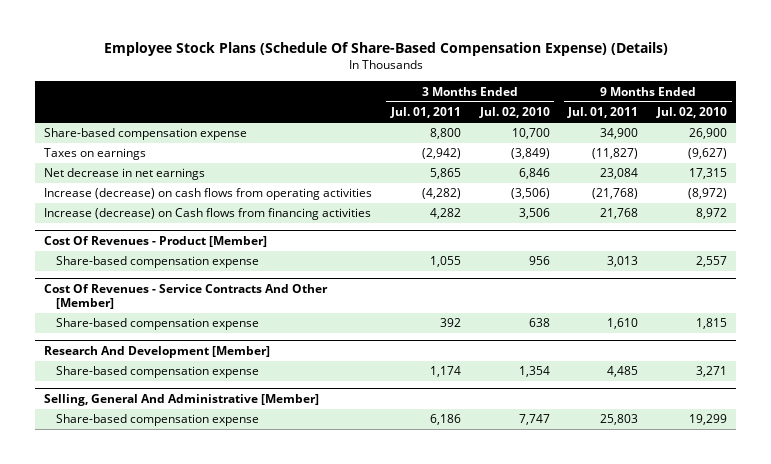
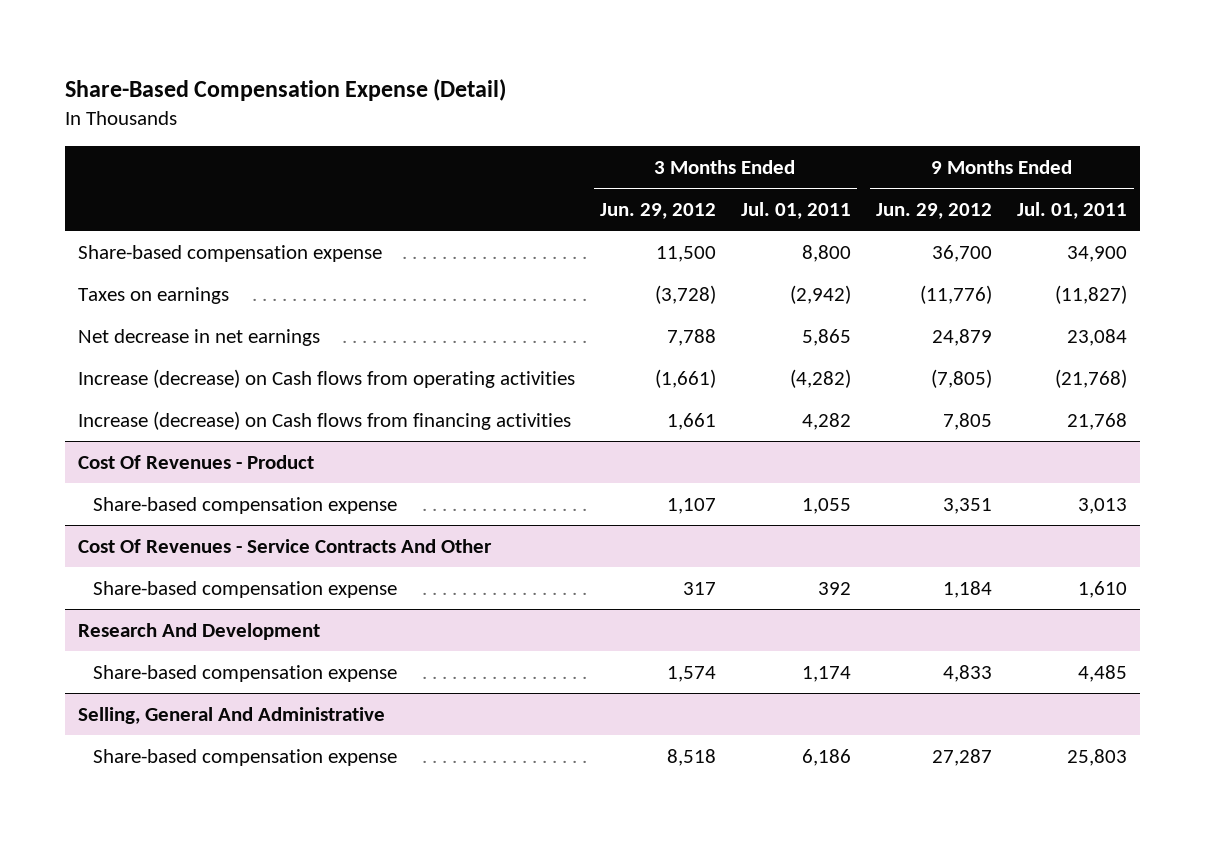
[103,42,668,57] Employee Stock Plans (Schedule Of Share-Based Compensation Expense) (Details) -> [65,79,507,102] Share-Based Compensation Expense (Detail)
[478,107,550,119] Jul. 02, 2010 -> none
[655,107,727,119] Jul. 02, 2010 -> none
none -> [599,202,716,219] Jun. 29, 2012
none -> [876,202,993,219] Jun. 29, 2012
[44,188,373,201] Increase (decrease) on cash flows from operating activities -> [77,368,575,388] Increase (decrease) on Cash flows from operating activities
[44,235,268,247] Cost Of Revenues - Product [Member] -> [77,454,314,469] Cost Of Revenues - Product
[44,283,329,310] Cost Of Revenues - Service Contracts And Other [Member] -> [77,538,492,553] Cost Of Revenues - Service Contracts And Other
[44,345,271,358] Research And Development [Member] -> [77,622,320,640] Research And Development
[44,393,320,406] Selling, General And Administrative [Member] -> [77,706,385,724] Selling, General And Administrative

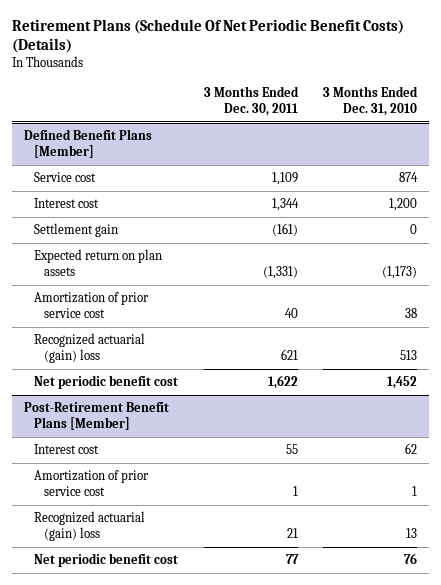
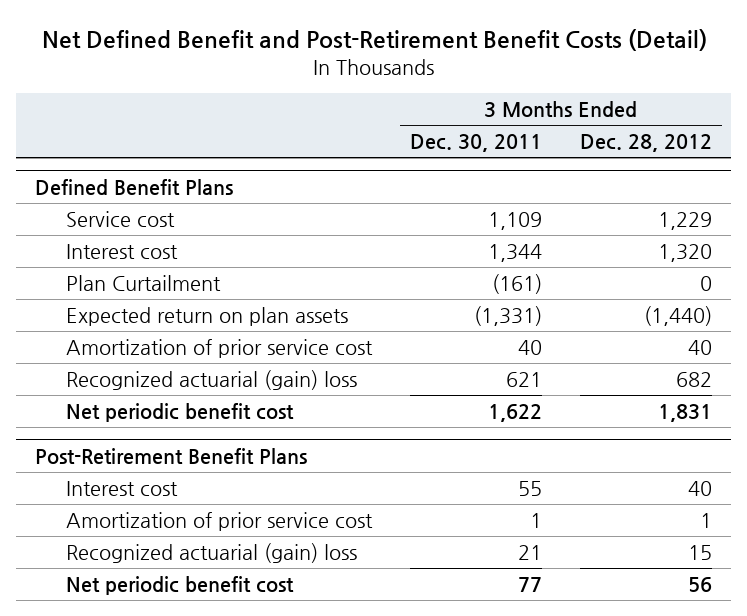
[11,18,404,54] Retirement Plans (Schedule Of Net Periodic Benefit Costs) (Details) -> [41,28,707,51] Net Defined Benefit and Post-Retirement Benefit Costs (Detail)
[322,86,418,117] 3 Months Ended Dec. 31, 2010 -> none
none -> [580,134,713,153] Dec. 28, 2012
[24,129,153,159] Defined Benefit Plans [Member] -> [35,178,234,195] Defined Benefit Plans
[34,223,119,238] Settlement gain -> [65,274,221,291] Plan Curtailment
[24,402,170,431] Post-Retirement Benefit Plans [Member] -> [35,447,308,464] Post-Retirement Benefit Plans

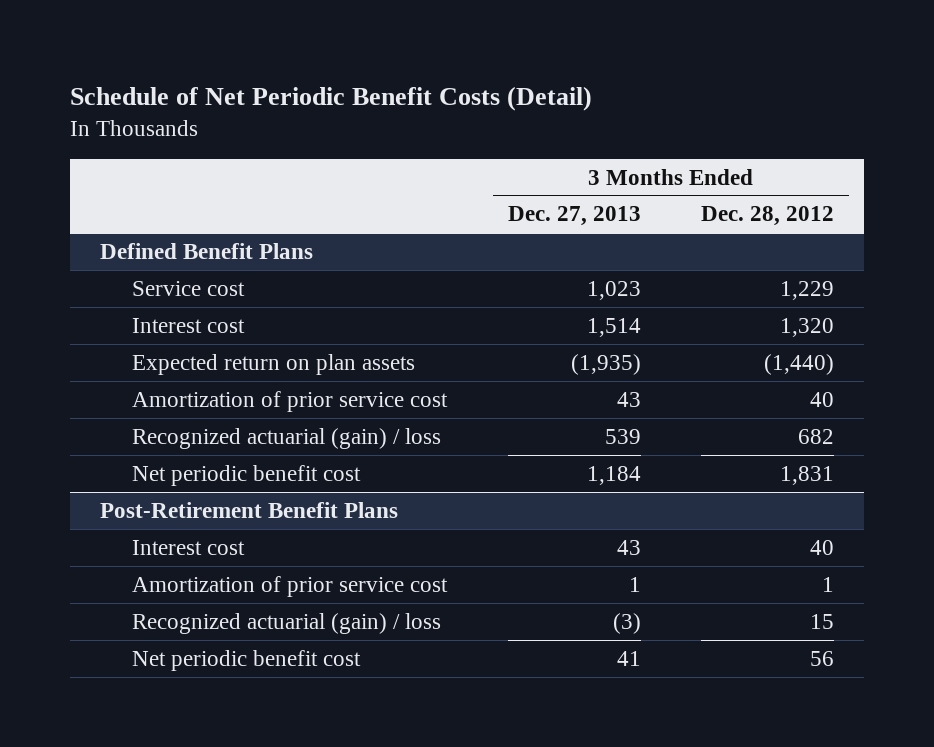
[41,28,707,51] Net Defined Benefit and Post-Retirement Benefit Costs (Detail) -> [69,86,592,112] Schedule of Net Periodic Benefit Costs (Detail)
[410,134,543,153] Dec. 30, 2011 -> none
none -> [507,206,641,227] Dec. 27, 2013
[65,274,221,291] Plan Curtailment -> none
[65,369,357,390] Recognized actuarial (gain) loss -> [132,427,442,449] Recognized actuarial (gain) / loss
[65,542,357,563] Recognized actuarial (gain) loss -> [132,612,442,634] Recognized actuarial (gain) / loss

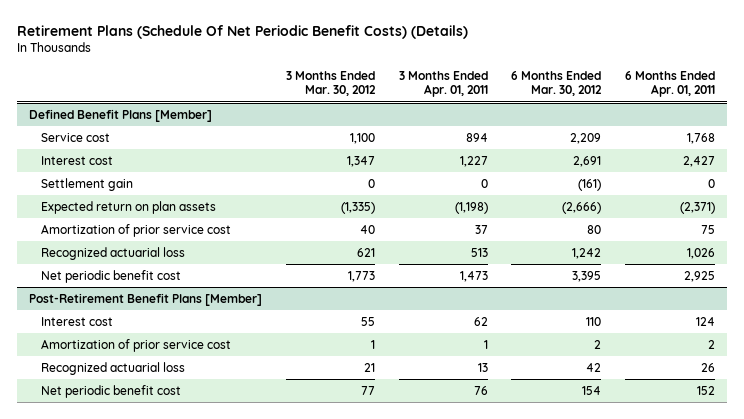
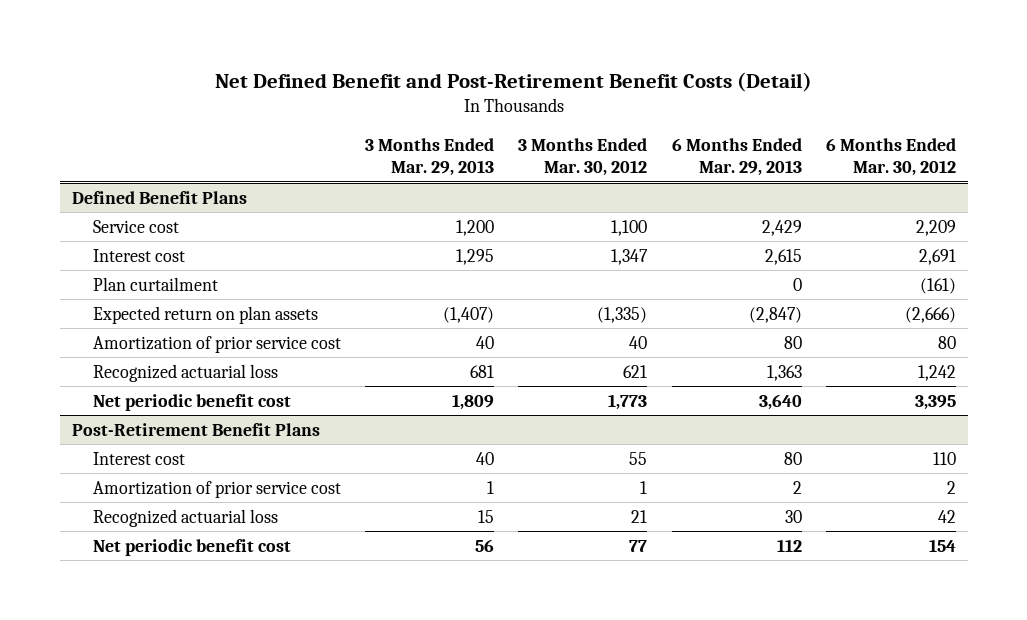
[17,24,469,39] Retirement Plans (Schedule Of Net Periodic Benefit Costs) (Details) -> [214,71,812,92] Net Defined Benefit and Post-Retirement Benefit Costs (Detail)
[398,71,488,98] 3 Months Ended Apr. 01, 2011 -> none
[625,71,716,98] 6 Months Ended Apr. 01, 2011 -> none
none -> [365,138,495,177] 3 Months Ended Mar. 29, 2013
none -> [671,138,802,177] 6 Months Ended Mar. 29, 2013
[29,108,213,122] Defined Benefit Plans [Member] -> [71,190,247,204] Defined Benefit Plans
[41,177,134,191] Settlement gain -> none
none -> [92,276,218,291] Plan curtailment
[29,292,263,306] Post-Retirement Benefit Plans [Member] -> [71,422,320,436] Post-Retirement Benefit Plans

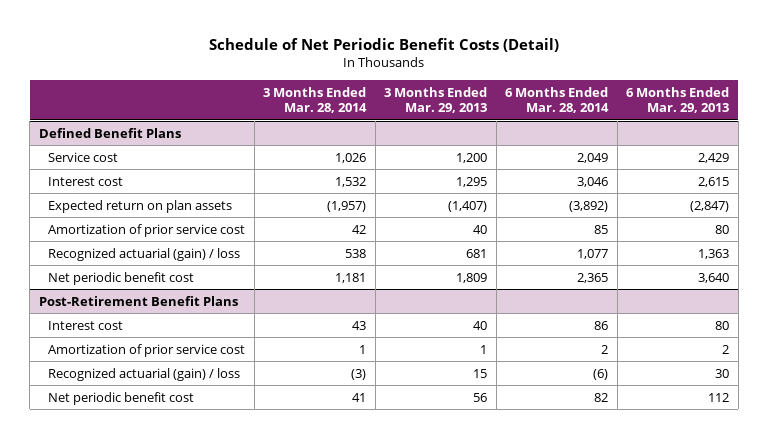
[214,71,812,92] Net Defined Benefit and Post-Retirement Benefit Costs (Detail) -> [209,37,560,52] Schedule of Net Periodic Benefit Costs (Detail)
[518,138,648,177] 3 Months Ended Mar. 30, 2012 -> none
[825,138,956,177] 6 Months Ended Mar. 30, 2012 -> none
none -> [263,86,368,114] 3 Months Ended Mar. 28, 2014
none -> [505,86,610,114] 6 Months Ended Mar. 28, 2014
[92,276,218,291] Plan curtailment -> none
[92,363,278,382] Recognized actuarial loss -> [48,247,241,261] Recognized actuarial (gain) / loss
[92,508,278,527] Recognized actuarial loss -> [48,367,241,381] Recognized actuarial (gain) / loss

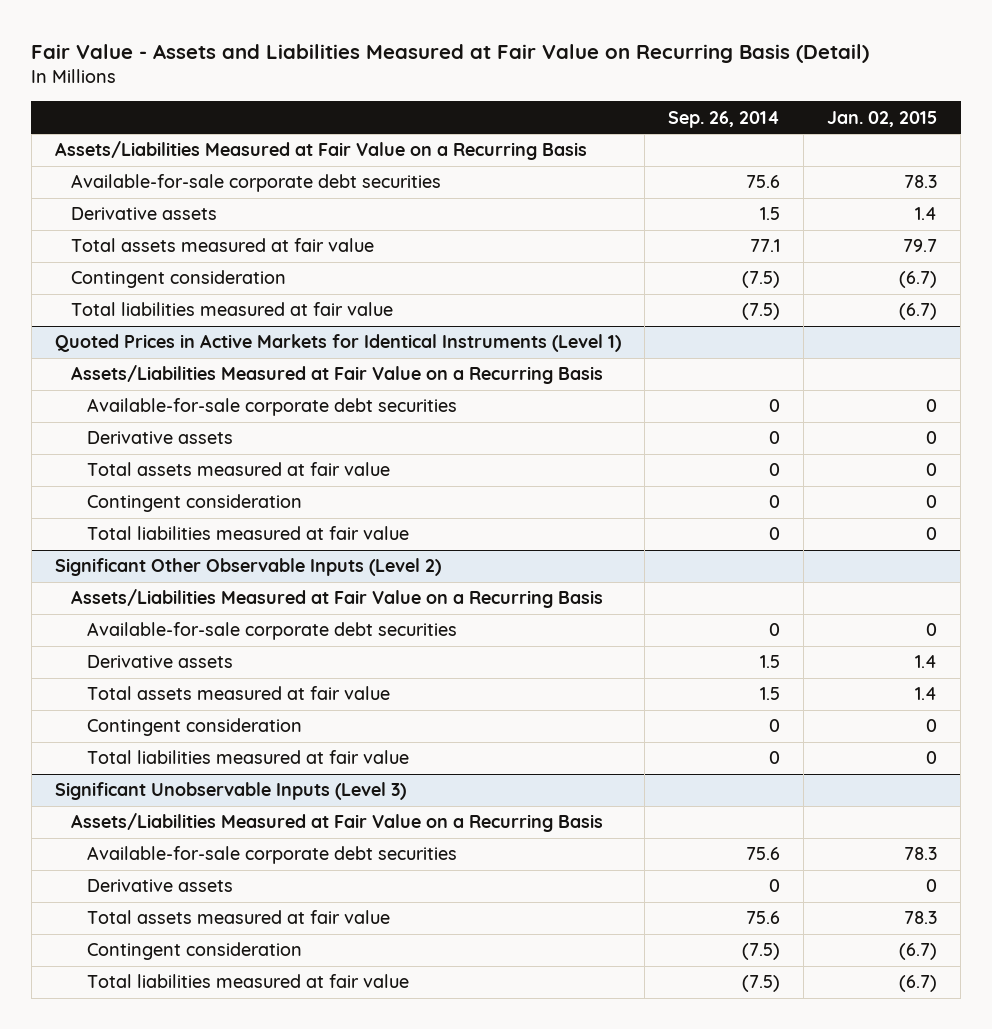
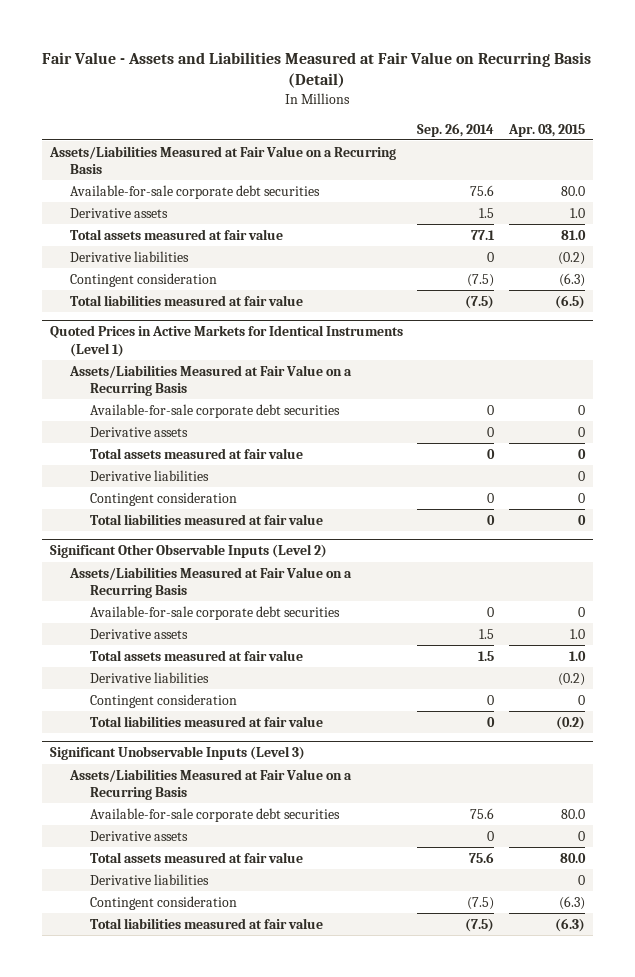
[827,110,938,127] Jan. 02, 2015 -> none
none -> [508,123,586,137] Apr. 03, 2015
none -> [69,250,189,262] Derivative liabilities
none -> [90,469,210,481] Derivative liabilities
none -> [90,671,210,683] Derivative liabilities
none -> [90,873,210,885] Derivative liabilities

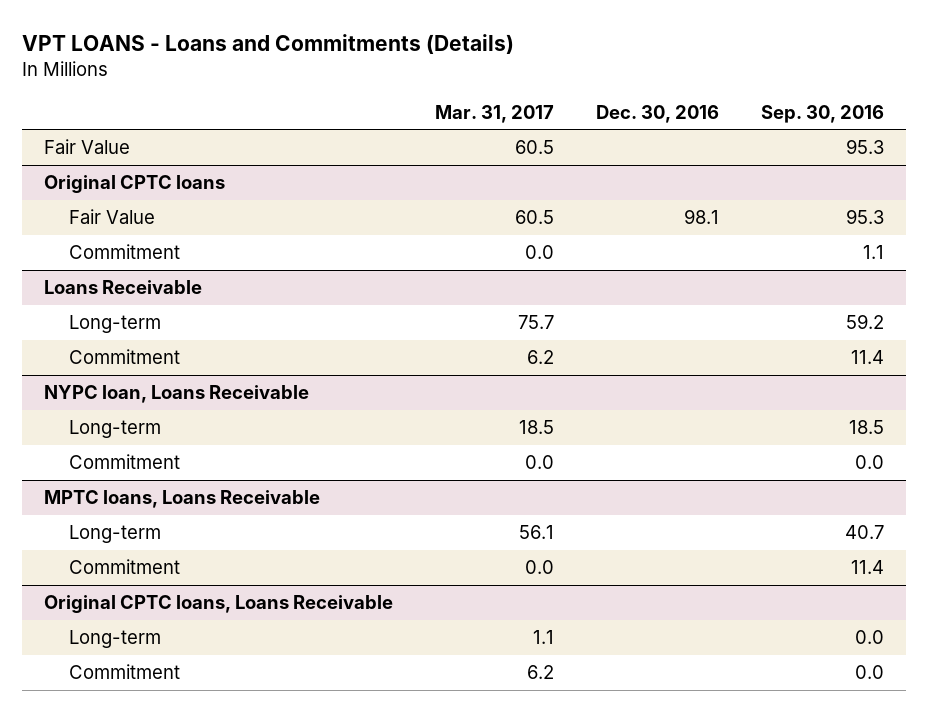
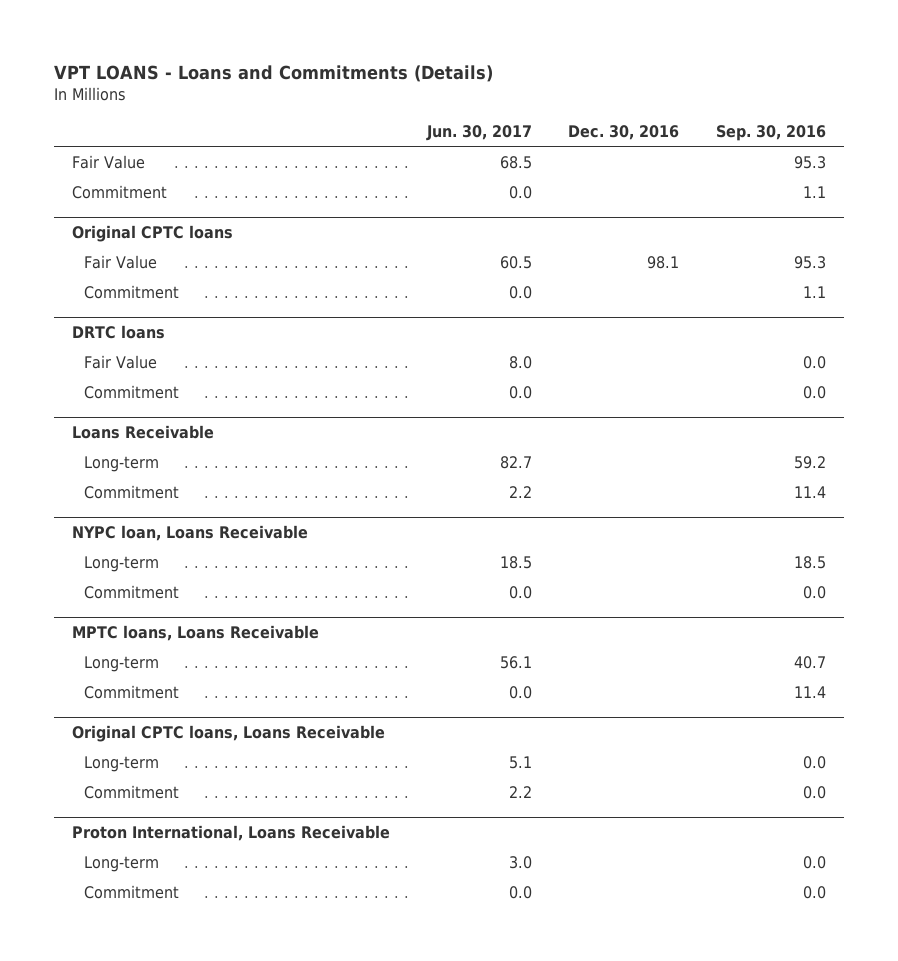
[434,104,554,123] Mar. 31, 2017 -> none
none -> [425,124,532,141] Jun. 30, 2017
none -> [72,184,168,199] Commitment
none -> [72,324,166,339] DRTC loans
none -> [84,354,158,369] Fair Value
none -> [84,384,180,399] Commitment
none -> [72,824,391,841] Proton International, Loans Receivable
none -> [84,855,160,872] Long-term
none -> [84,884,180,899] Commitment

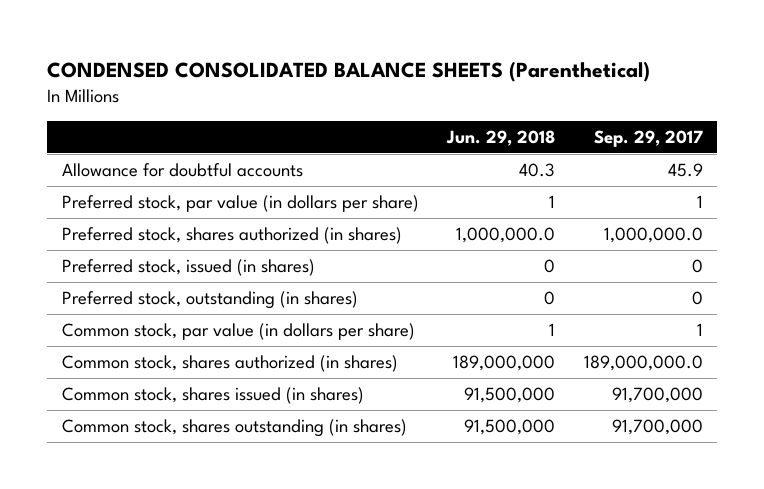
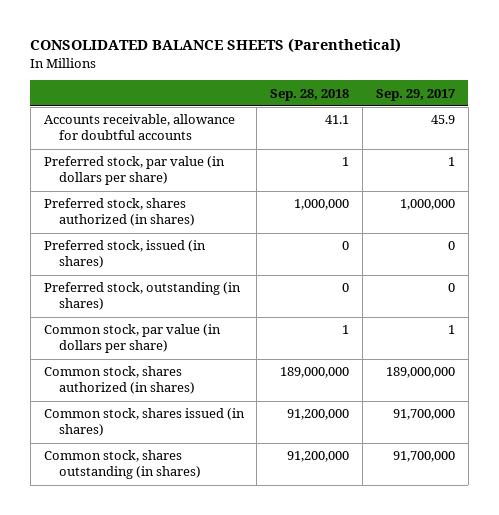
[47,60,651,82] CONDENSED CONSOLIDATED BALANCE SHEETS (Parenthetical) -> [30,38,402,54] CONSOLIDATED BALANCE SHEETS (Parenthetical)
[446,129,556,146] Jun. 29, 2018 -> none
none -> [270,88,350,101] Sep. 28, 2018
[61,163,303,178] Allowance for doubtful accounts -> [43,114,235,141] Accounts receivable, allowance for doubtful accounts
[603,227,703,244] 1,000,000.0 -> [399,199,455,211] 1,000,000
[583,355,703,372] 189,000,000.0 -> [385,367,455,379] 189,000,000

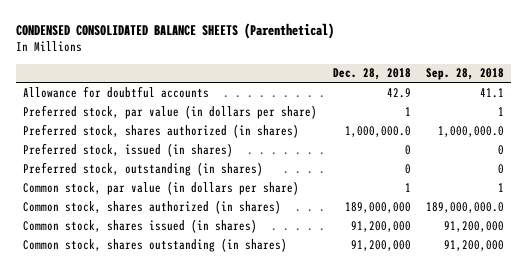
[30,38,402,54] CONSOLIDATED BALANCE SHEETS (Parenthetical) -> [15,22,334,39] CONDENSED CONSOLIDATED BALANCE SHEETS (Parenthetical)
[375,88,455,101] Sep. 29, 2017 -> none
none -> [332,68,411,81] Dec. 28, 2018
[43,114,235,141] Accounts receivable, allowance for doubtful accounts -> [23,85,210,98] Allowance for doubtful accounts
[294,199,350,211] 1,000,000 -> [437,125,504,137] 1,000,000.0
[280,367,350,379] 189,000,000 -> [425,201,504,213] 189,000,000.0

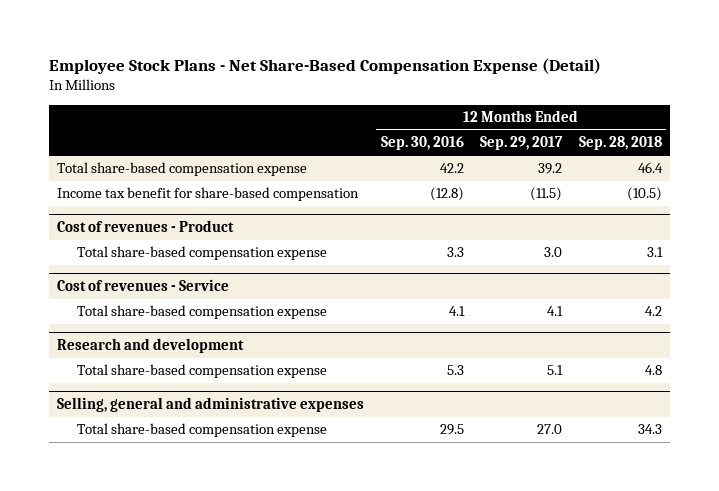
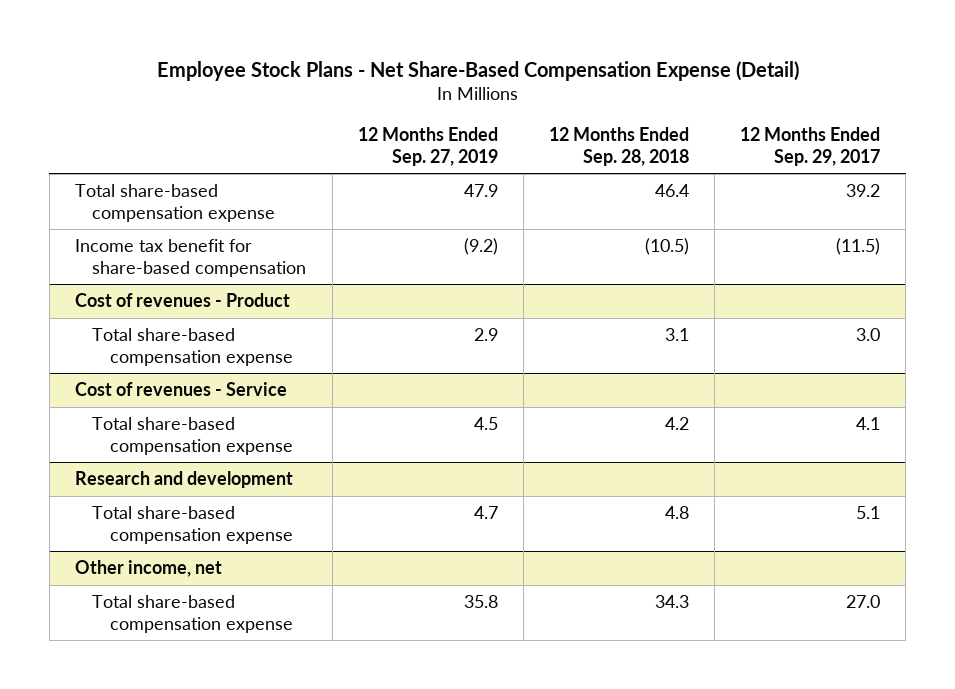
[380,136,464,151] Sep. 30, 2016 -> none
none -> [357,127,498,166] 12 Months Ended Sep. 27, 2019
[57,397,365,413] Selling, general and administrative expenses -> [74,560,222,578] Other income, net

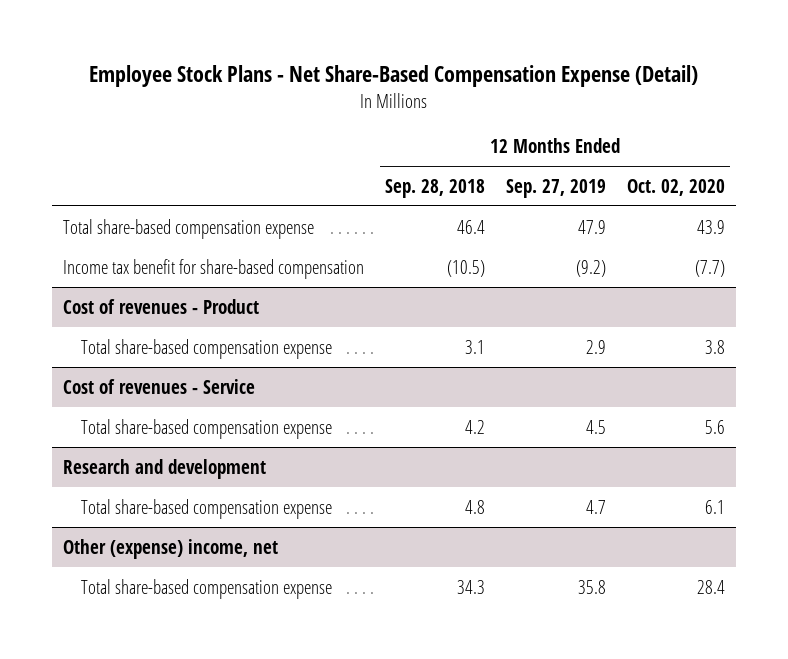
[740,127,881,166] 12 Months Ended Sep. 29, 2017 -> none
none -> [627,178,726,196] Oct. 02, 2020
[74,560,222,578] Other income, net -> [62,538,278,559] Other (expense) income, net

